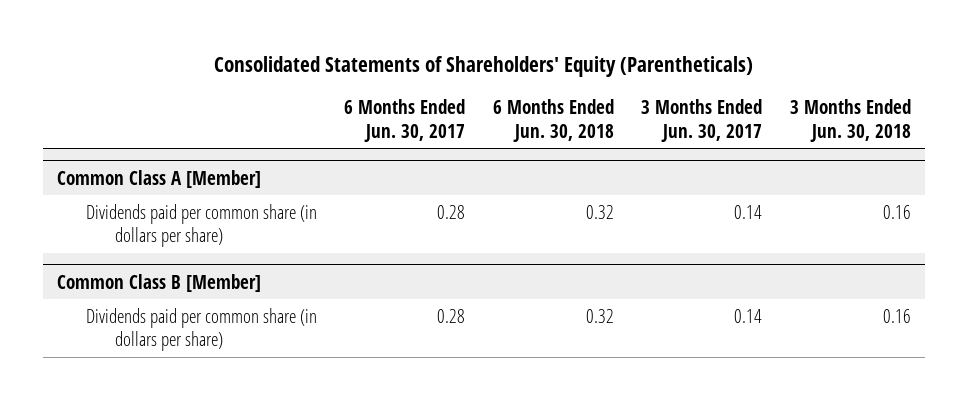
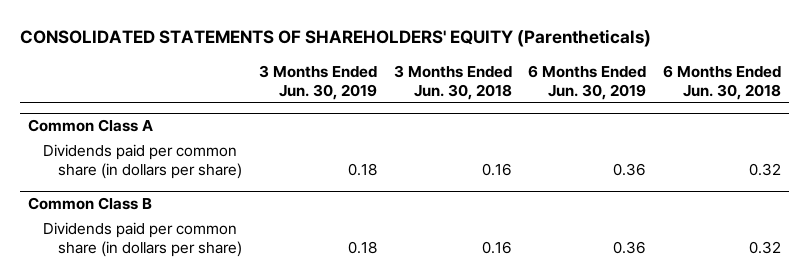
[214,55,754,77] Consolidated Statements of Shareholders' Equity (Parentheticals) -> [19,29,651,48] CONSOLIDATED STATEMENTS OF SHAREHOLDERS' EQUITY (Parentheticals)
[344,98,466,142] 6 Months Ended Jun. 30, 2017 -> none
[641,98,763,142] 3 Months Ended Jun. 30, 2017 -> none
none -> [258,64,377,100] 3 Months Ended Jun. 30, 2019
none -> [528,64,647,100] 6 Months Ended Jun. 30, 2019
[57,169,262,188] Common Class A [Member] -> [28,119,154,133] Common Class A
[57,273,262,292] Common Class B [Member] -> [28,197,153,211] Common Class B

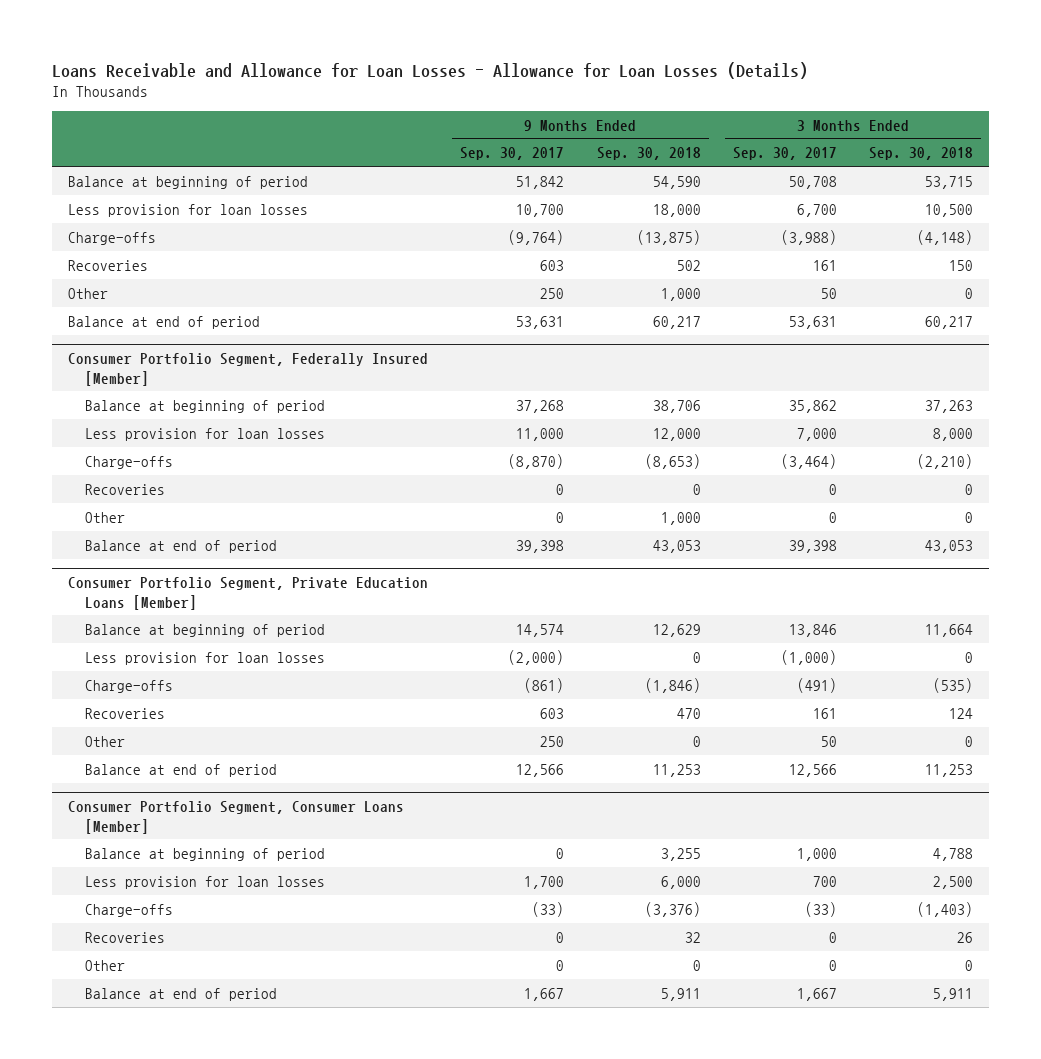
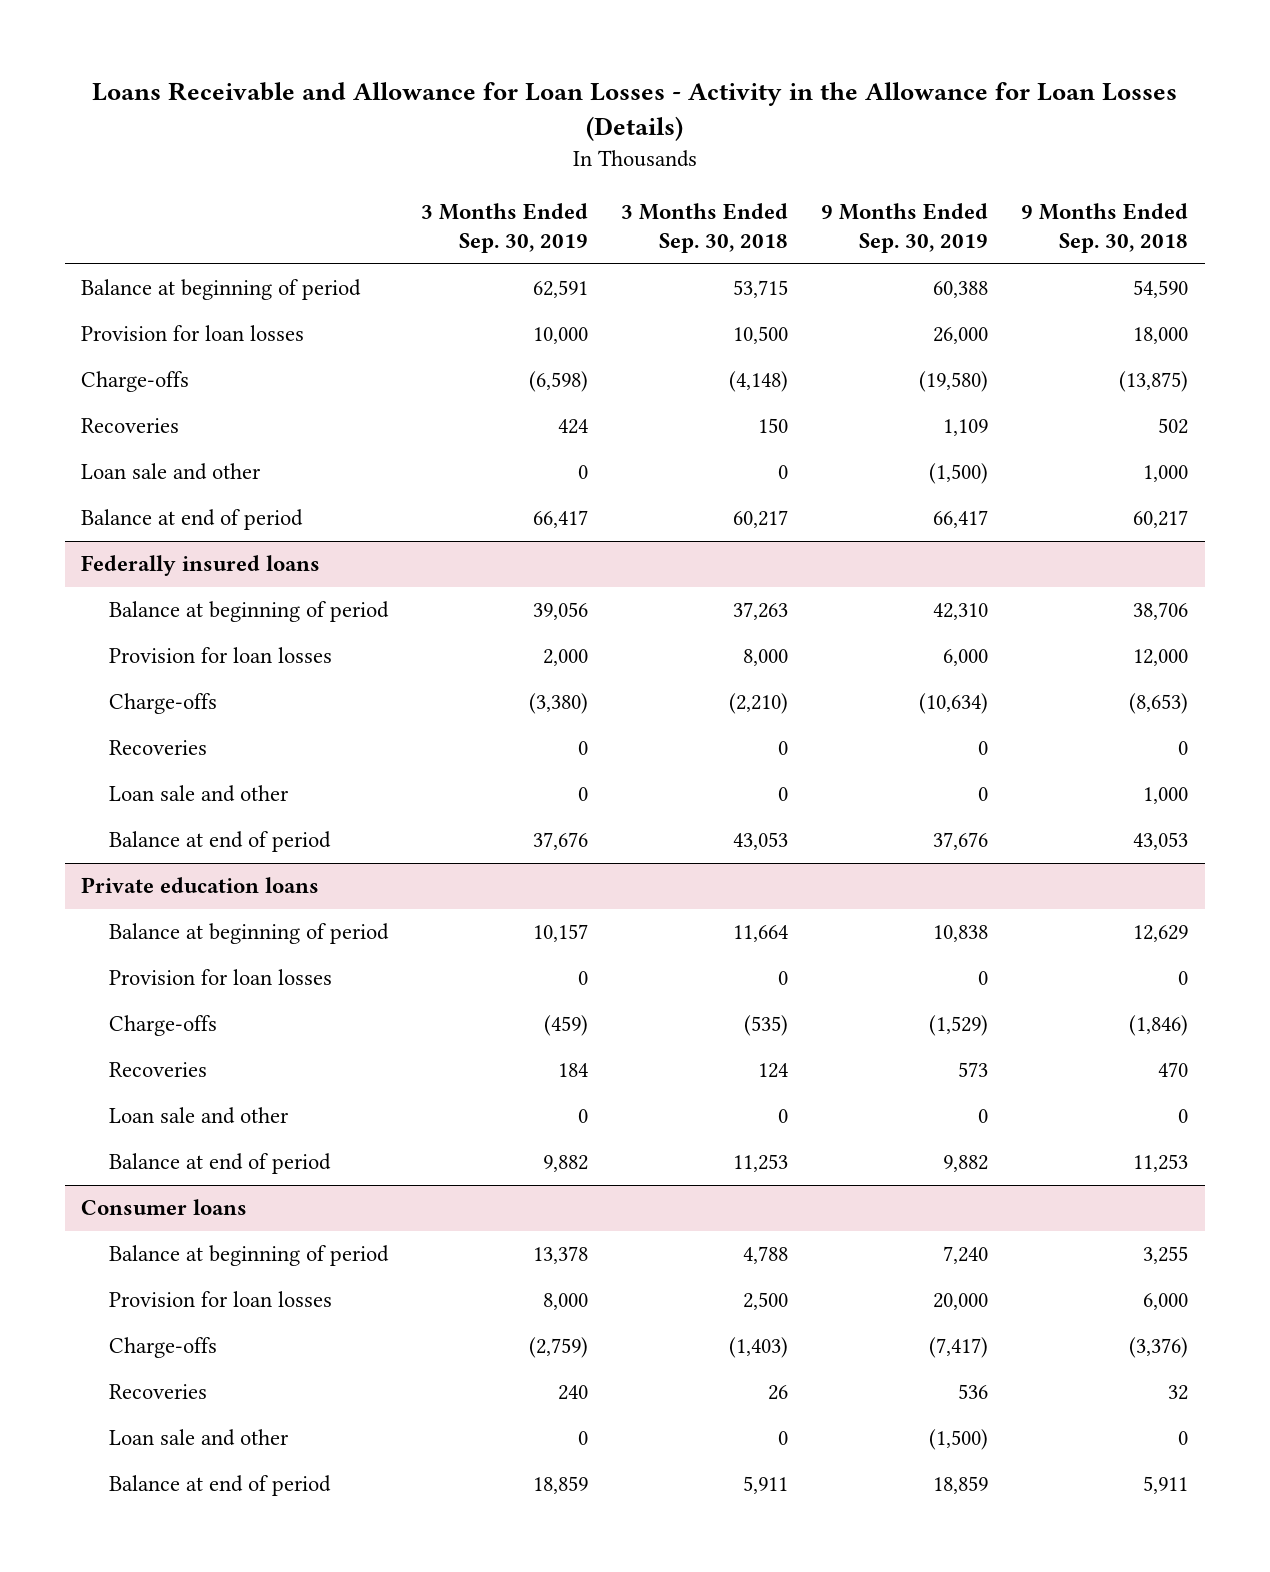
[51,61,808,79] Loans Receivable and Allowance for Loan Losses - Allowance for Loan Losses (Details) -> [91,82,1177,142] Loans Receivable and Allowance for Loan Losses - Activity in the Allowance for Loan Losses (Details)
[460,147,565,161] Sep. 30, 2017 -> none
[732,147,837,161] Sep. 30, 2017 -> none
none -> [420,203,588,254] 3 Months Ended Sep. 30, 2019
none -> [821,203,989,254] 9 Months Ended Sep. 30, 2019
[68,203,309,217] Less provision for loan losses -> [81,325,305,342] Provision for loan losses
[68,287,109,299] Other -> [81,463,262,481] Loan sale and other
[68,353,429,386] Consumer Portfolio Segment, Federally Insured [Member] -> [81,555,321,577] Federally insured loans
[85,427,326,441] Less provision for loan losses -> [108,647,332,664] Provision for loan losses
[85,511,126,523] Other -> [108,785,289,803] Loan sale and other
[68,577,429,610] Consumer Portfolio Segment, Private Education Loans [Member] -> [81,877,320,894] Private education loans
[85,651,326,665] Less provision for loan losses -> [108,969,332,986] Provision for loan losses
[85,735,126,747] Other -> [108,1107,289,1125] Loan sale and other
[68,801,405,834] Consumer Portfolio Segment, Consumer Loans [Member] -> [81,1199,248,1216] Consumer loans
[85,875,326,889] Less provision for loan losses -> [108,1291,332,1308] Provision for loan losses
[85,959,126,971] Other -> [108,1429,289,1447] Loan sale and other

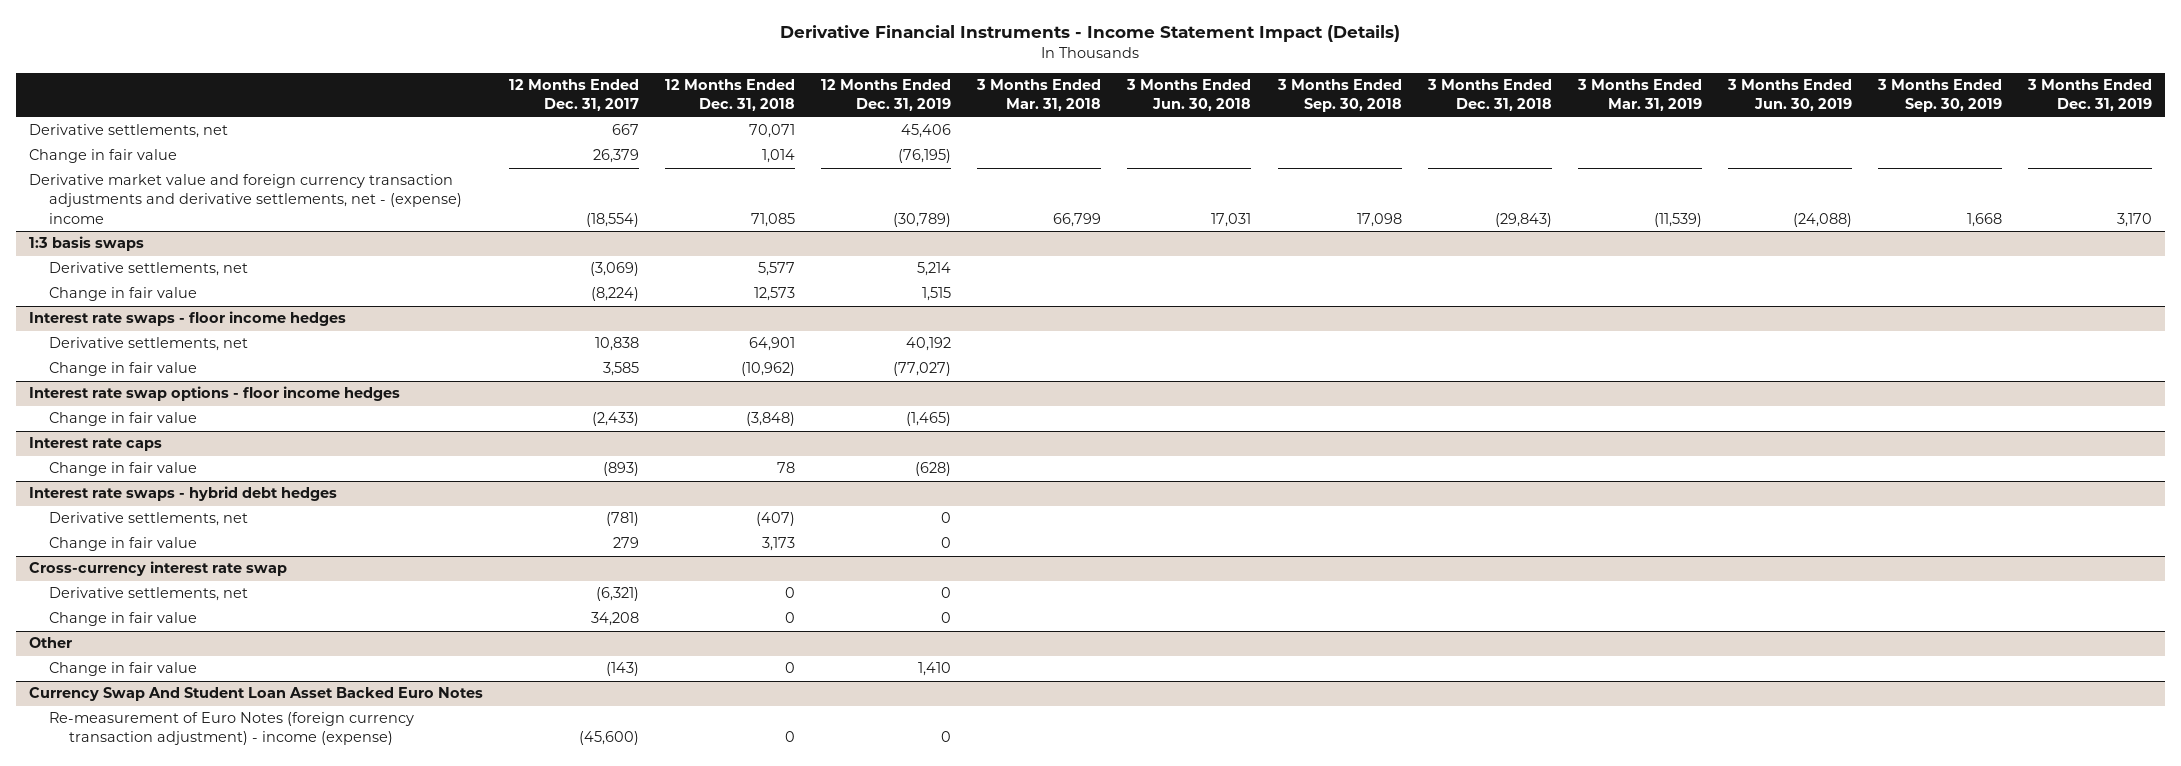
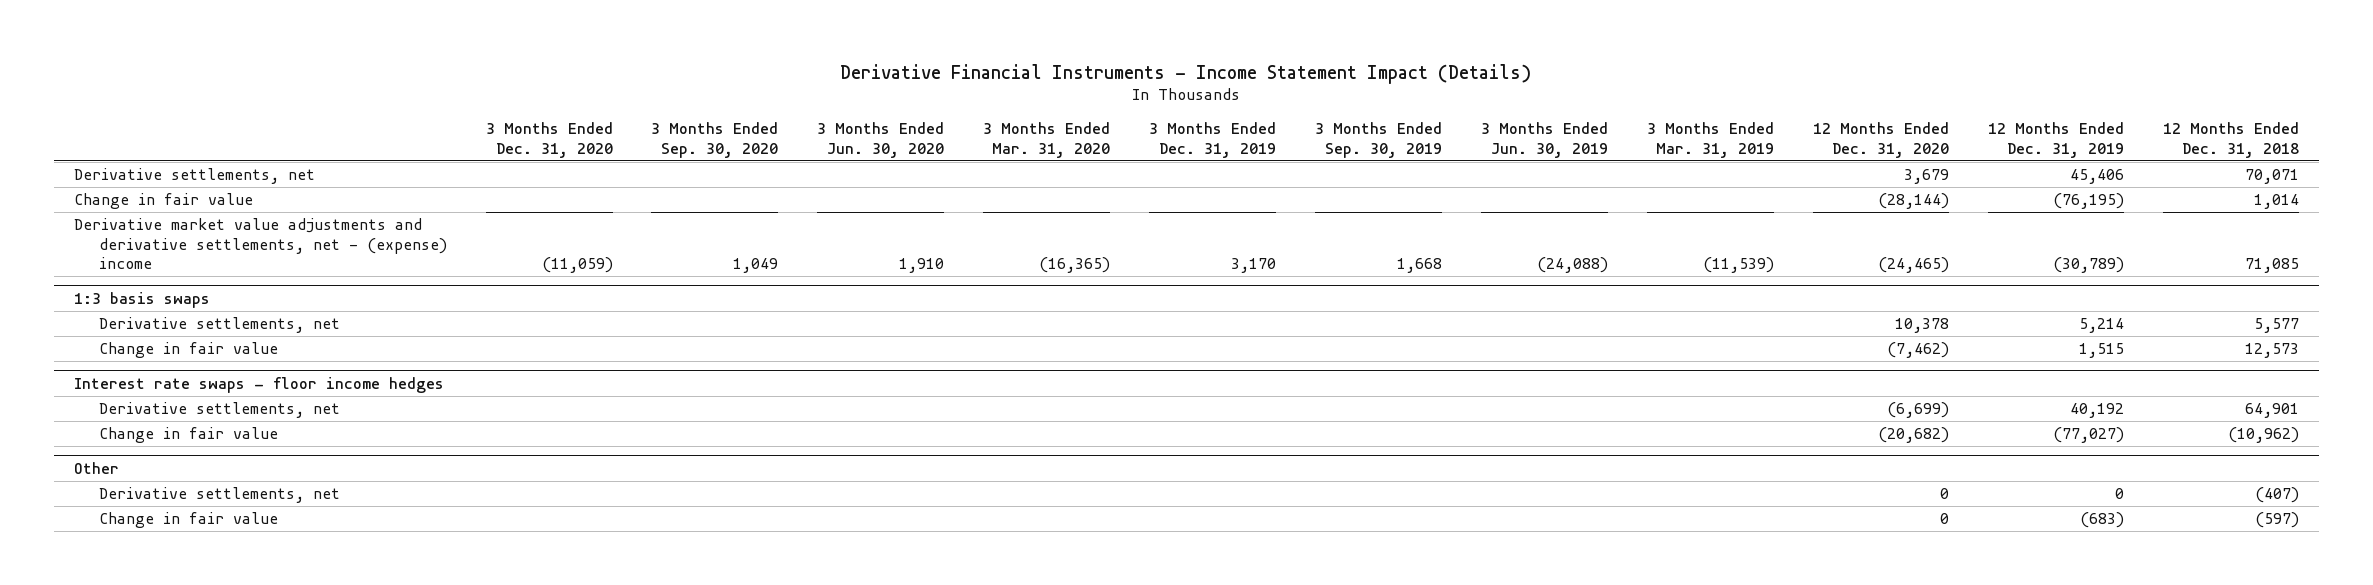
[508,79,639,112] 12 Months Ended Dec. 31, 2017 -> none
[976,79,1102,112] 3 Months Ended Mar. 31, 2018 -> none
[1126,79,1252,112] 3 Months Ended Jun. 30, 2018 -> none
[1276,79,1402,113] 3 Months Ended Sep. 30, 2018 -> none
[1426,79,1552,112] 3 Months Ended Dec. 31, 2018 -> none
none -> [485,122,613,158] 3 Months Ended Dec. 31, 2020
none -> [651,122,779,158] 3 Months Ended Sep. 30, 2020
none -> [817,122,945,158] 3 Months Ended Jun. 30, 2020
none -> [983,122,1111,158] 3 Months Ended Mar. 31, 2020
none -> [1813,122,1950,158] 12 Months Ended Dec. 31, 2020
[28,174,462,224] Derivative market value and foreign currency transaction adjustments and derivative settlements, net - (expense) income -> [73,217,447,270] Derivative market value adjustments and derivative settlements, net - (expense) income
[28,386,400,402] Interest rate swap options - floor income hedges -> none
[48,412,197,427] Change in fair value -> none
[28,437,162,452] Interest rate caps -> none
[48,462,197,477] Change in fair value -> none
[28,486,337,502] Interest rate swaps - hybrid debt hedges -> none
[48,512,248,527] Derivative settlements, net -> none
[48,537,197,552] Change in fair value -> none
[28,561,287,577] Cross-currency interest rate swap -> none
[48,587,248,602] Derivative settlements, net -> none
[48,612,197,627] Change in fair value -> none
[28,687,483,702] Currency Swap And Student Loan Asset Backed Euro Notes -> none
[48,712,414,746] Re-measurement of Euro Notes (foreign currency transaction adjustment) - income (expense) -> none
none -> [98,486,340,503] Derivative settlements, net
[784,662,795,674] 0 -> [2255,511,2300,528] (597)
[918,662,952,677] 1,410 -> [2080,511,2125,528] (683)

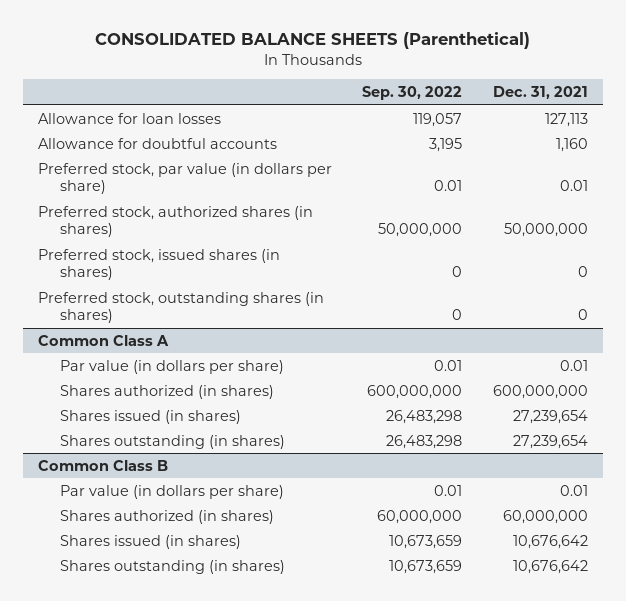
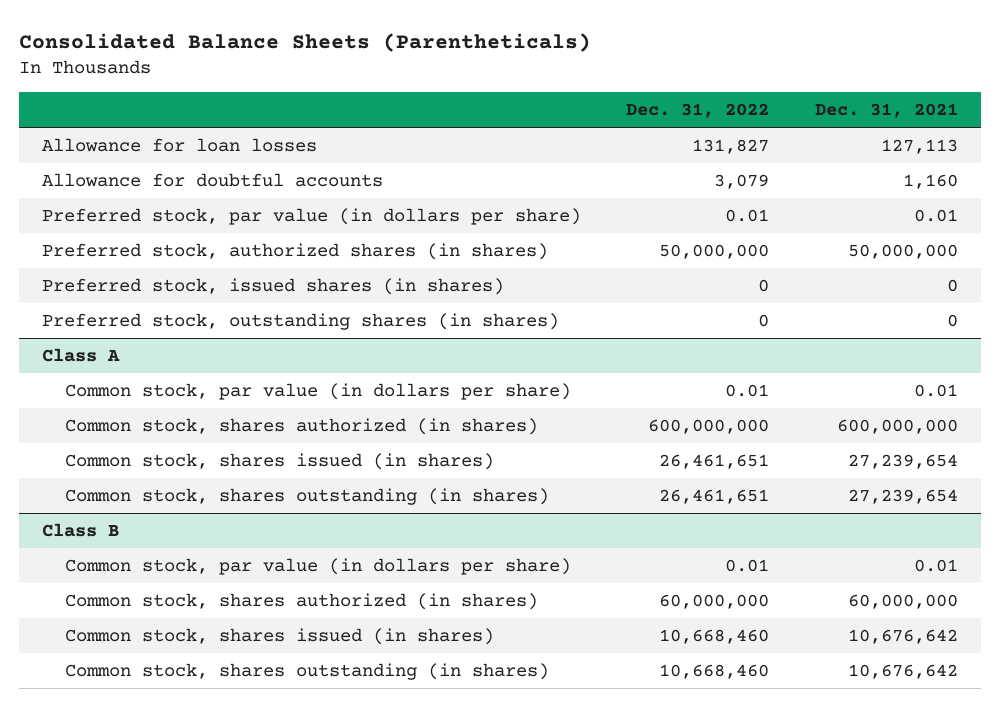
[94,32,530,50] CONSOLIDATED BALANCE SHEETS (Parenthetical) -> [18,33,591,53] Consolidated Balance Sheets (Parentheticals)
[362,85,463,100] Sep. 30, 2022 -> none
none -> [626,103,770,119] Dec. 31, 2022
[38,334,170,346] Common Class A -> [41,347,120,362] Class A
[59,359,284,374] Par value (in dollars per share) -> [64,382,571,400] Common stock, par value (in dollars per share)
[59,384,274,399] Shares authorized (in shares) -> [64,417,538,435] Common stock, shares authorized (in shares)
[59,409,241,424] Shares issued (in shares) -> [64,452,494,470] Common stock, shares issued (in shares)
[59,434,285,449] Shares outstanding (in shares) -> [64,487,549,505] Common stock, shares outstanding (in shares)
[38,459,169,471] Common Class B -> [41,522,119,537] Class B
[59,484,284,499] Par value (in dollars per share) -> [64,557,571,575] Common stock, par value (in dollars per share)
[59,509,274,524] Shares authorized (in shares) -> [64,592,538,610] Common stock, shares authorized (in shares)
[59,534,241,549] Shares issued (in shares) -> [64,627,494,645] Common stock, shares issued (in shares)
[59,559,285,574] Shares outstanding (in shares) -> [64,662,549,680] Common stock, shares outstanding (in shares)

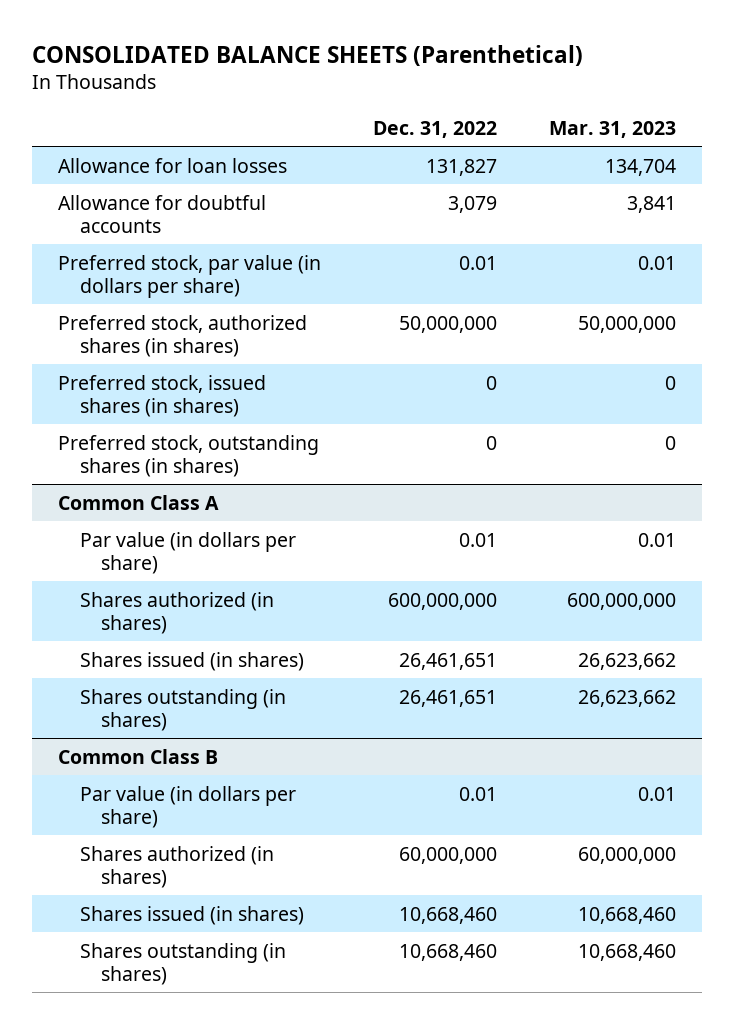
[18,33,591,53] Consolidated Balance Sheets (Parentheticals) -> [32,44,584,66] CONSOLIDATED BALANCE SHEETS (Parenthetical)
[814,103,958,119] Dec. 31, 2021 -> none
none -> [549,120,677,138] Mar. 31, 2023
[41,347,120,362] Class A -> [58,494,220,510] Common Class A
[64,382,571,400] Common stock, par value (in dollars per share) -> [79,531,296,574] Par value (in dollars per share)
[64,417,538,435] Common stock, shares authorized (in shares) -> [79,591,274,634] Shares authorized (in shares)
[64,452,494,470] Common stock, shares issued (in shares) -> [79,651,304,671] Shares issued (in shares)
[64,487,549,505] Common stock, shares outstanding (in shares) -> [79,688,286,731] Shares outstanding (in shares)
[41,522,119,537] Class B -> [58,748,219,764] Common Class B
[64,557,571,575] Common stock, par value (in dollars per share) -> [79,785,296,828] Par value (in dollars per share)
[64,592,538,610] Common stock, shares authorized (in shares) -> [79,845,274,888] Shares authorized (in shares)
[64,627,494,645] Common stock, shares issued (in shares) -> [79,905,304,925] Shares issued (in shares)
[64,662,549,680] Common stock, shares outstanding (in shares) -> [79,942,286,985] Shares outstanding (in shares)

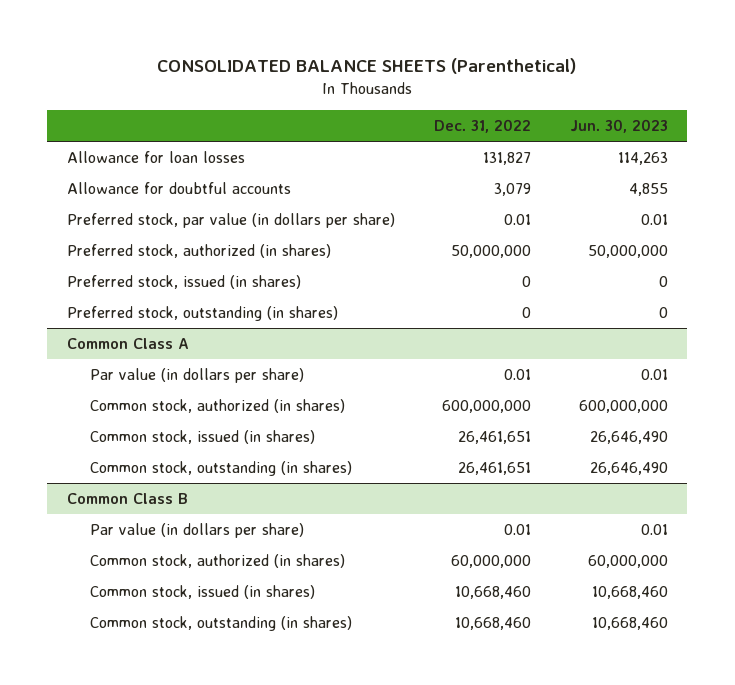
[549,120,677,138] Mar. 31, 2023 -> none
none -> [569,118,668,133] Jun. 30, 2023
[58,314,308,357] Preferred stock, authorized shares (in shares) -> [66,244,331,259] Preferred stock, authorized (in shares)
[58,374,267,417] Preferred stock, issued shares (in shares) -> [66,275,301,290] Preferred stock, issued (in shares)
[58,434,320,477] Preferred stock, outstanding shares (in shares) -> [66,306,338,322] Preferred stock, outstanding (in shares)
[79,591,274,634] Shares authorized (in shares) -> [89,399,345,414] Common stock, authorized (in shares)
[79,651,304,671] Shares issued (in shares) -> [89,430,315,445] Common stock, issued (in shares)
[79,688,286,731] Shares outstanding (in shares) -> [89,461,352,477] Common stock, outstanding (in shares)
[79,845,274,888] Shares authorized (in shares) -> [89,554,345,569] Common stock, authorized (in shares)
[79,905,304,925] Shares issued (in shares) -> [89,585,315,600] Common stock, issued (in shares)
[79,942,286,985] Shares outstanding (in shares) -> [89,616,352,632] Common stock, outstanding (in shares)

